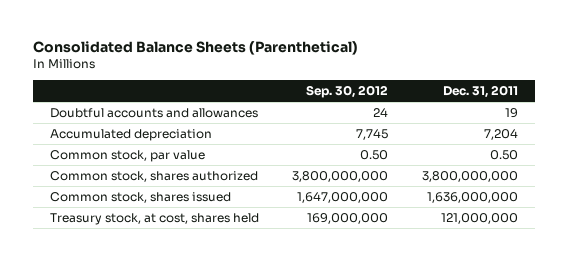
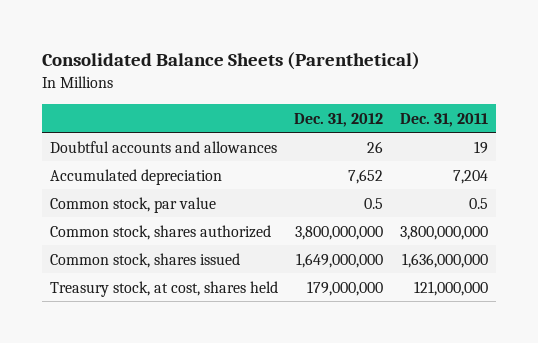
[306,85,389,99] Sep. 30, 2012 -> none
none -> [294,112,384,127] Dec. 31, 2012
[489,149,518,160] 0.50 -> [469,197,489,209] 0.5

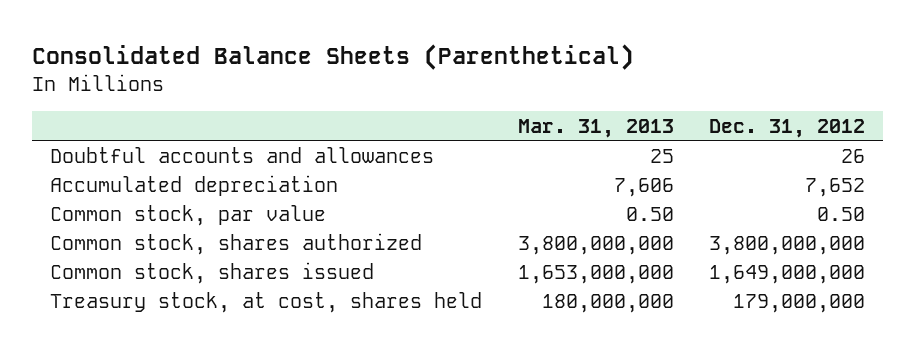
[400,112,489,127] Dec. 31, 2011 -> none
none -> [517,118,674,138] Mar. 31, 2013
[364,197,384,209] 0.5 -> [817,206,866,221] 0.50

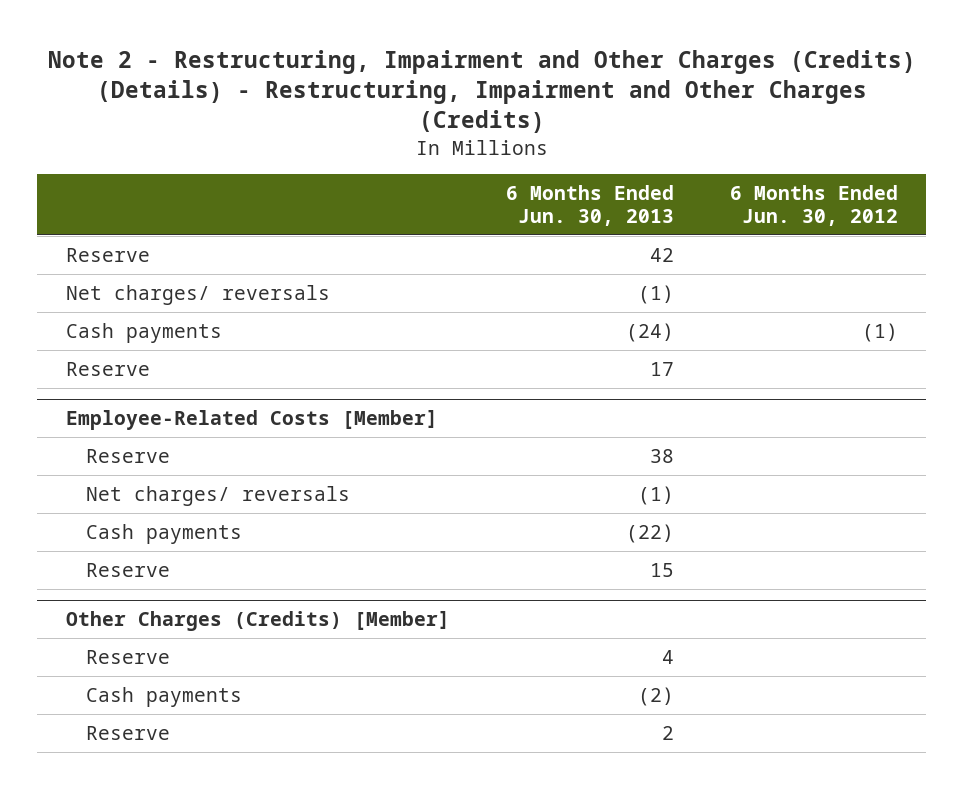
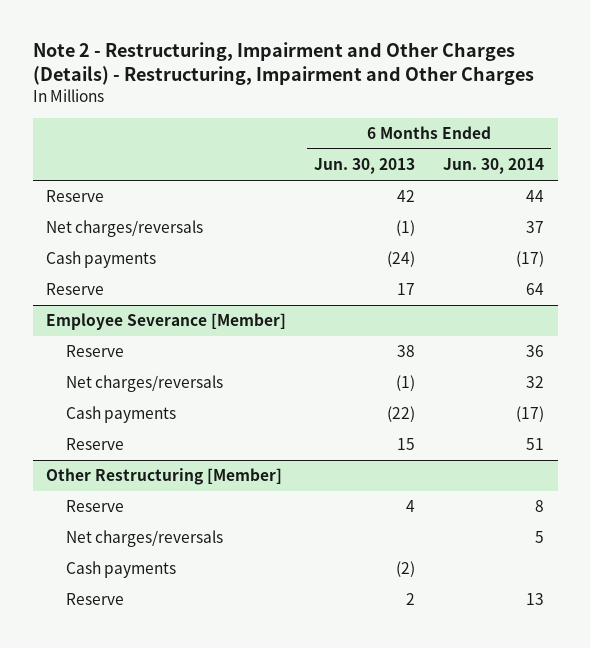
[47,49,916,134] Note 2 - Restructuring, Impairment and Other Charges (Credits) (Details) - Restructuring, Impairment and Other Charges (Credits) -> [32,41,534,86] Note 2 - Restructuring, Impairment and Other Charges (Details) - Restructuring, Impairment and Other Charges
[730,184,899,227] 6 Months Ended Jun. 30, 2012 -> none
none -> [442,158,544,175] Jun. 30, 2014
[65,284,330,305] Net charges/ reversals -> [46,220,204,238] Net charges/reversals
[65,410,438,431] Employee-Related Costs [Member] -> none
none -> [46,313,287,331] Employee Severance [Member]
[85,485,350,506] Net charges/ reversals -> [66,375,224,393] Net charges/reversals
[65,611,450,632] Other Charges (Credits) [Member] -> none
none -> [46,468,283,486] Other Restructuring [Member]
none -> [66,530,224,548] Net charges/reversals

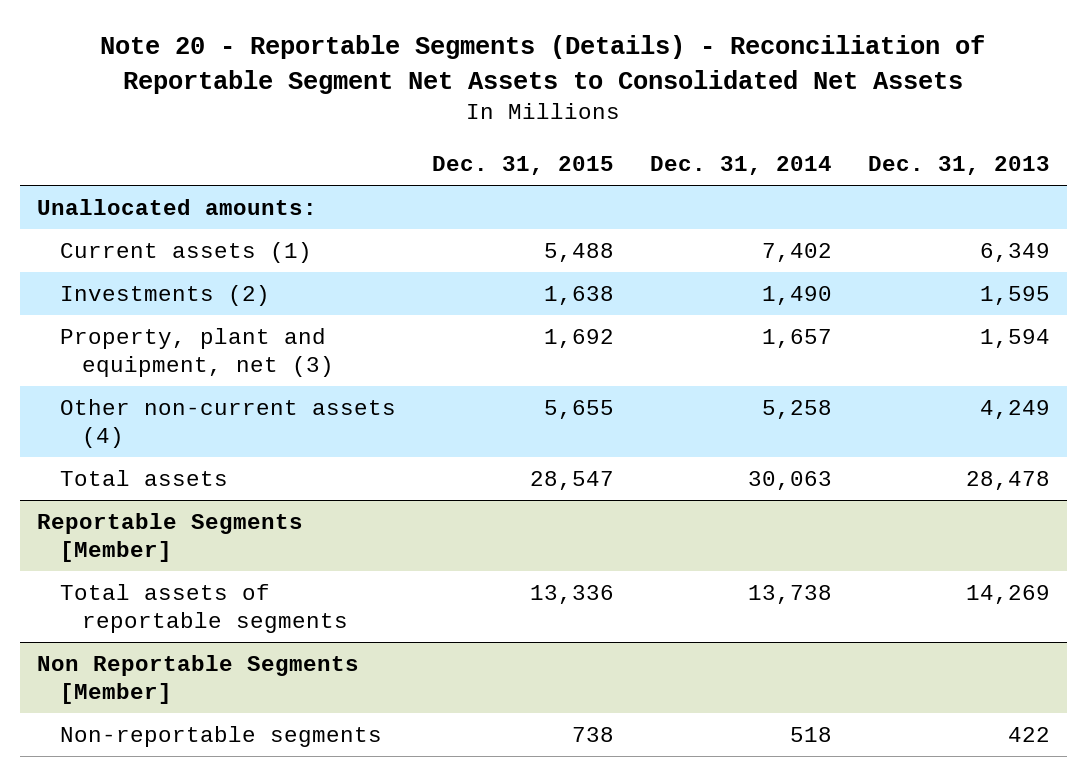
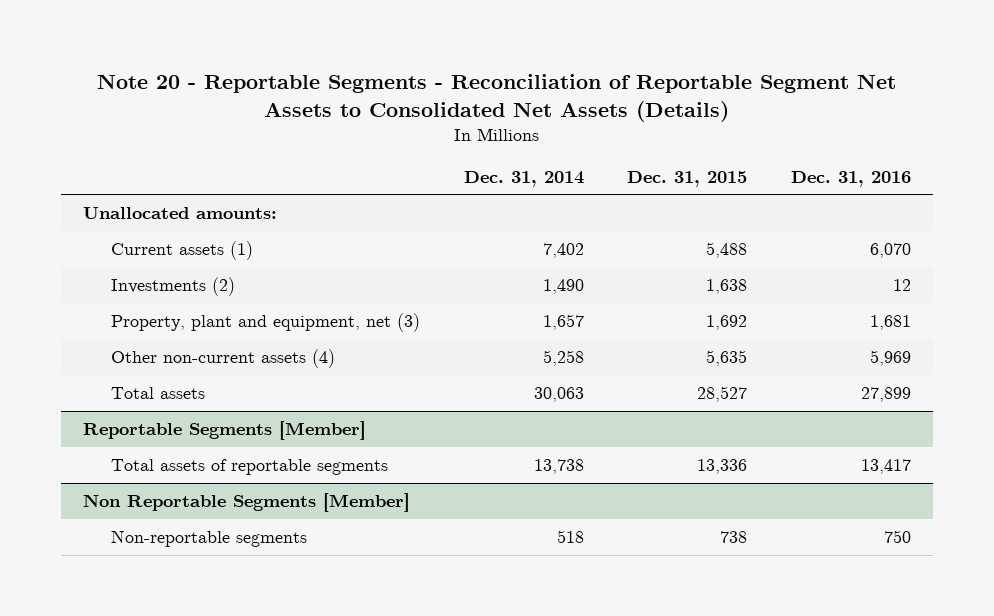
[100,35,986,95] Note 20 - Reportable Segments (Details) - Reconciliation of Reportable Segment Net Assets to Consolidated Net Assets -> [96,73,896,122] Note 20 - Reportable Segments - Reconciliation of Reportable Segment Net Assets to Consolidated Net Assets (Details)
[867,155,1050,175] Dec. 31, 2013 -> none
none -> [790,170,911,187] Dec. 31, 2016
[543,400,614,420] 5,655 -> [706,350,748,367] 5,635
[529,471,614,491] 28,547 -> [697,386,748,403] 28,527

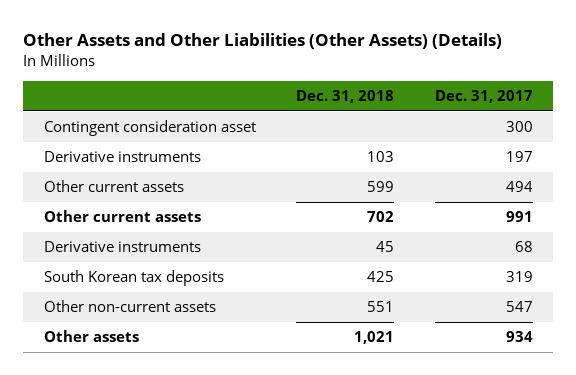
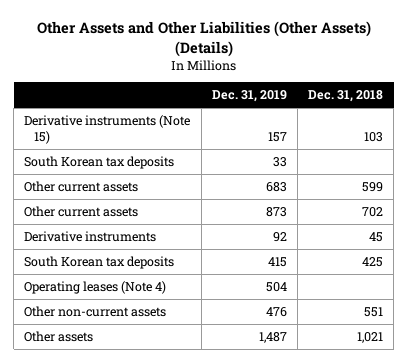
[434,89,533,103] Dec. 31, 2017 -> none
none -> [211,90,287,103] Dec. 31, 2019
[43,120,256,137] Contingent consideration asset -> none
[43,151,201,163] Derivative instruments -> [24,115,191,145] Derivative instruments (Note 15)
none -> [24,156,175,170] South Korean tax deposits
none -> [24,281,167,295] Operating leases (Note 4)

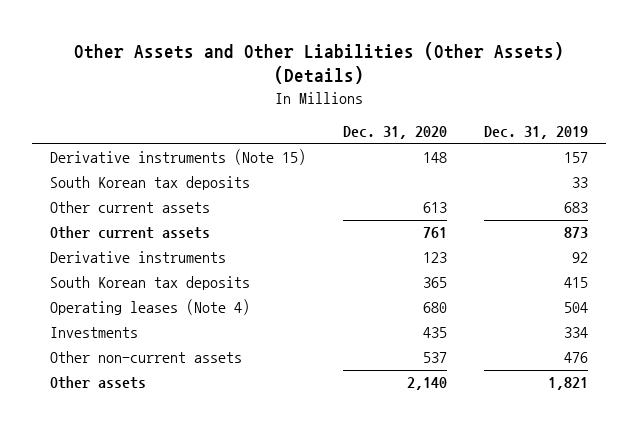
[308,90,384,103] Dec. 31, 2018 -> none
none -> [343,126,448,140] Dec. 31, 2020
none -> [50,327,139,339] Investments
[258,332,287,344] 1,487 -> [548,377,589,391] 1,821

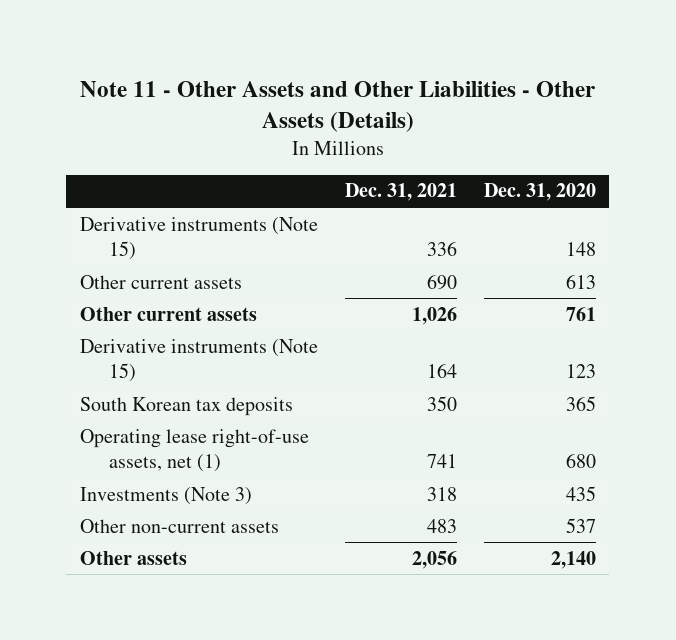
[74,41,565,85] Other Assets and Other Liabilities (Other Assets) (Details) -> [79,81,595,132] Note 11 - Other Assets and Other Liabilities - Other Assets (Details)
[484,126,589,140] Dec. 31, 2019 -> none
none -> [344,183,457,202] Dec. 31, 2021
[50,176,251,191] South Korean tax deposits -> none
[50,251,227,264] Derivative instruments -> [79,338,318,383] Derivative instruments (Note 15)
[50,299,251,316] Operating leases (Note 4) -> [79,428,309,473] Operating lease right-of-use assets, net (1)
[50,327,139,339] Investments -> [79,486,252,505] Investments (Note 3)

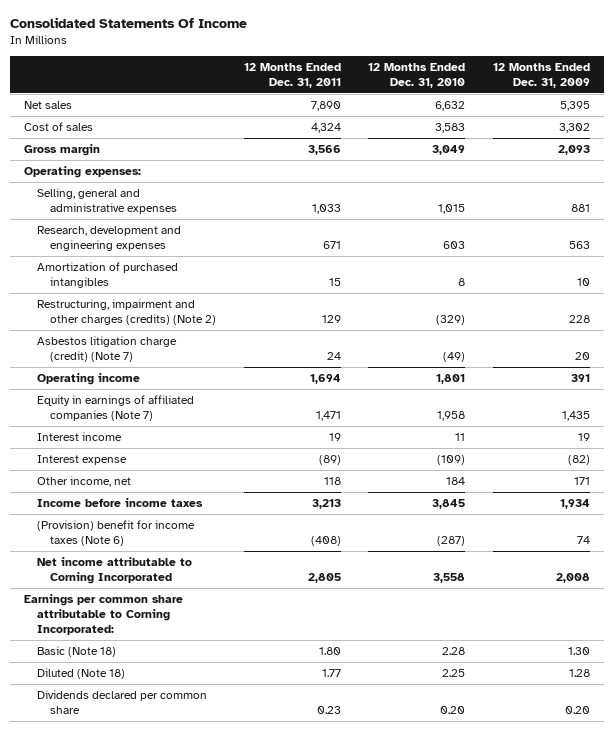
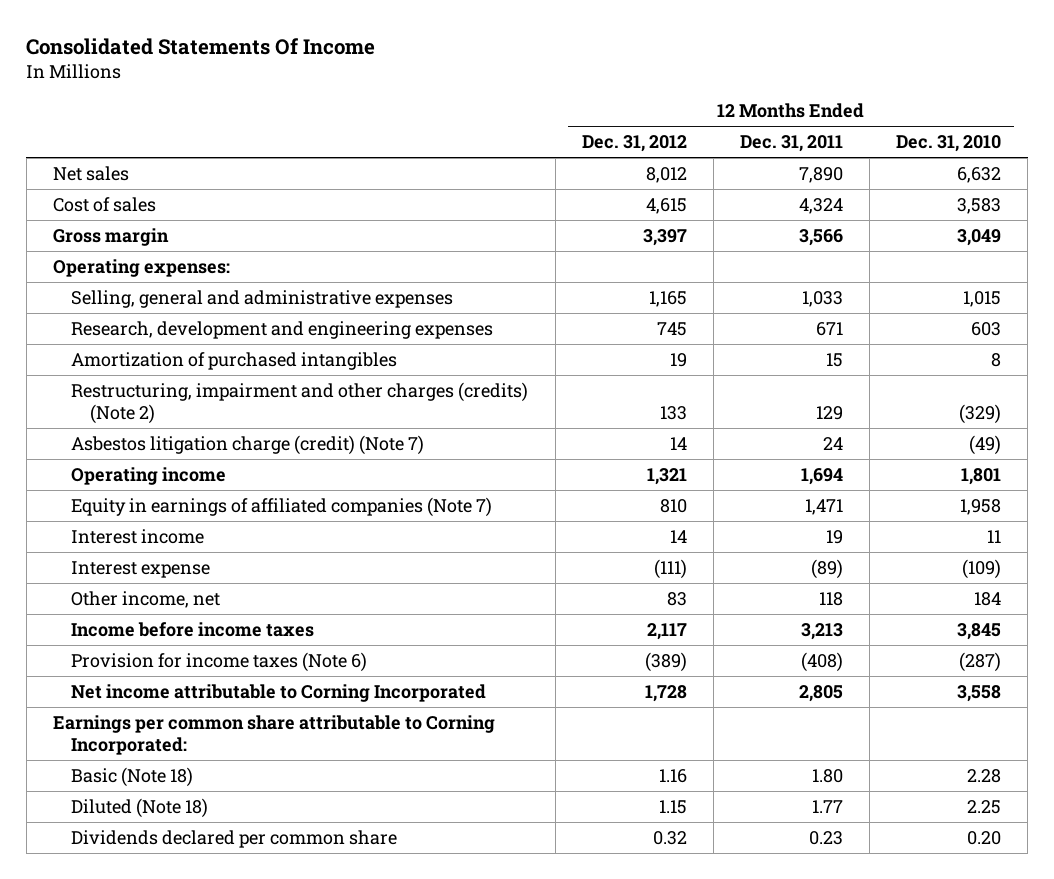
[493,62,591,88] 12 Months Ended Dec. 31, 2009 -> none
none -> [581,134,687,152] Dec. 31, 2012
[36,519,195,547] (Provision) benefit for income taxes (Note 6) -> [71,651,368,672] Provision for income taxes (Note 6)

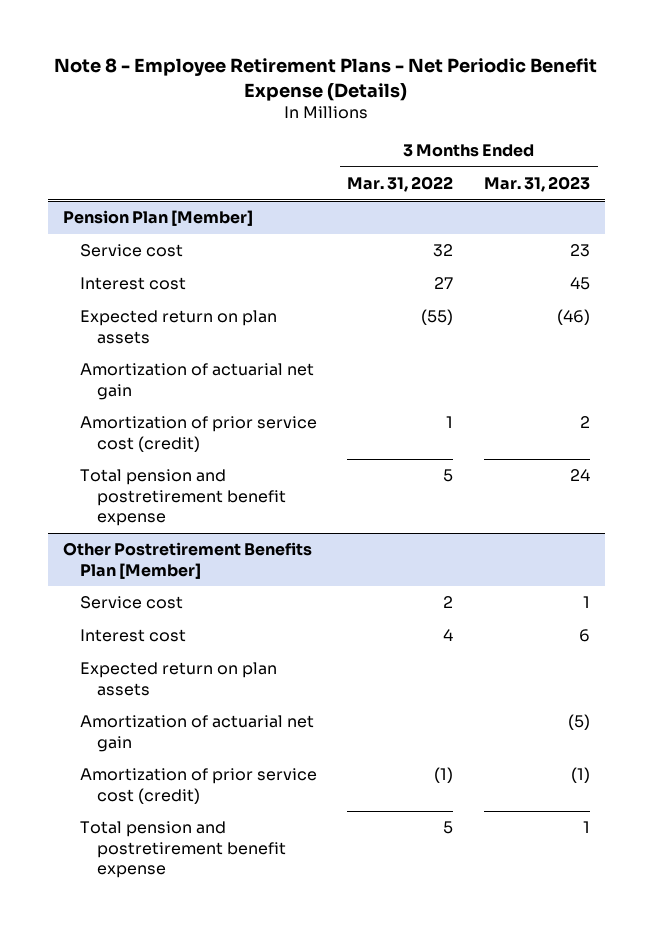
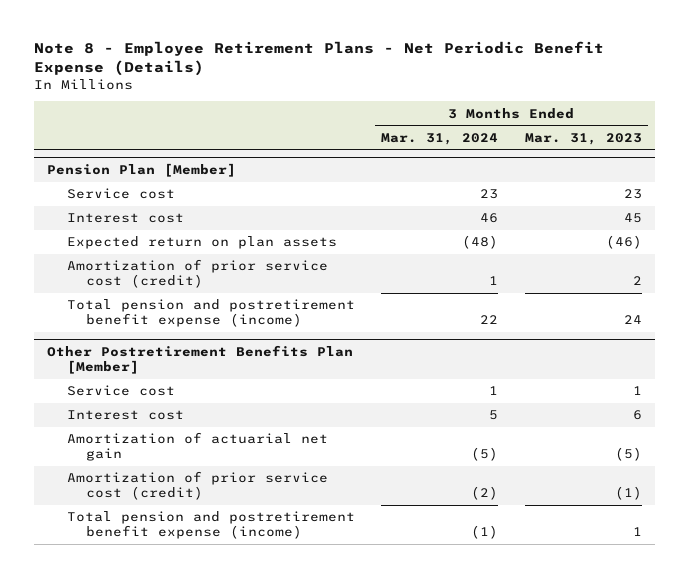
[347,176,454,193] Mar. 31, 2022 -> none
none -> [381,132,499,145] Mar. 31, 2024
[79,363,314,400] Amortization of actuarial net gain -> none
[79,469,287,526] Total pension and postretirement benefit expense -> [66,299,355,328] Total pension and postretirement benefit expense (income)
[79,662,277,696] Expected return on plan assets -> none
[79,821,287,878] Total pension and postretirement benefit expense -> [66,511,355,540] Total pension and postretirement benefit expense (income)

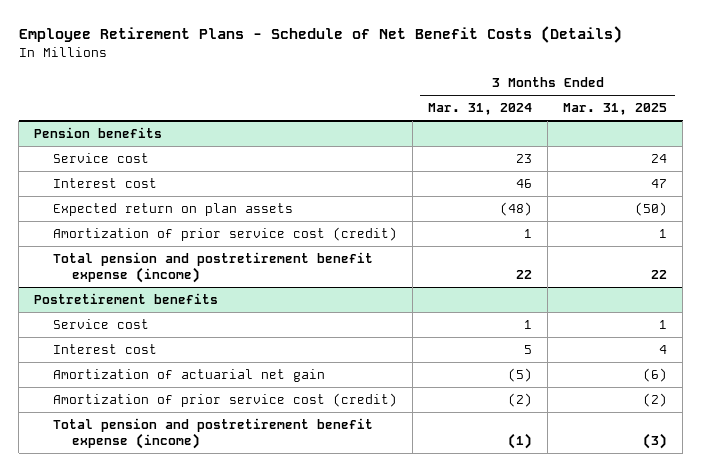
[34,41,605,77] Note 8 - Employee Retirement Plans - Net Periodic Benefit Expense (Details) -> [18,26,622,44] Employee Retirement Plans - Schedule of Net Benefit Costs (Details)
[524,132,642,145] Mar. 31, 2023 -> none
none -> [563,103,668,116] Mar. 31, 2025
[47,162,237,177] Pension Plan [Member] -> [34,127,163,139] Pension benefits
[47,344,354,374] Other Postretirement Benefits Plan [Member] -> [34,293,219,305] Postretirement benefits

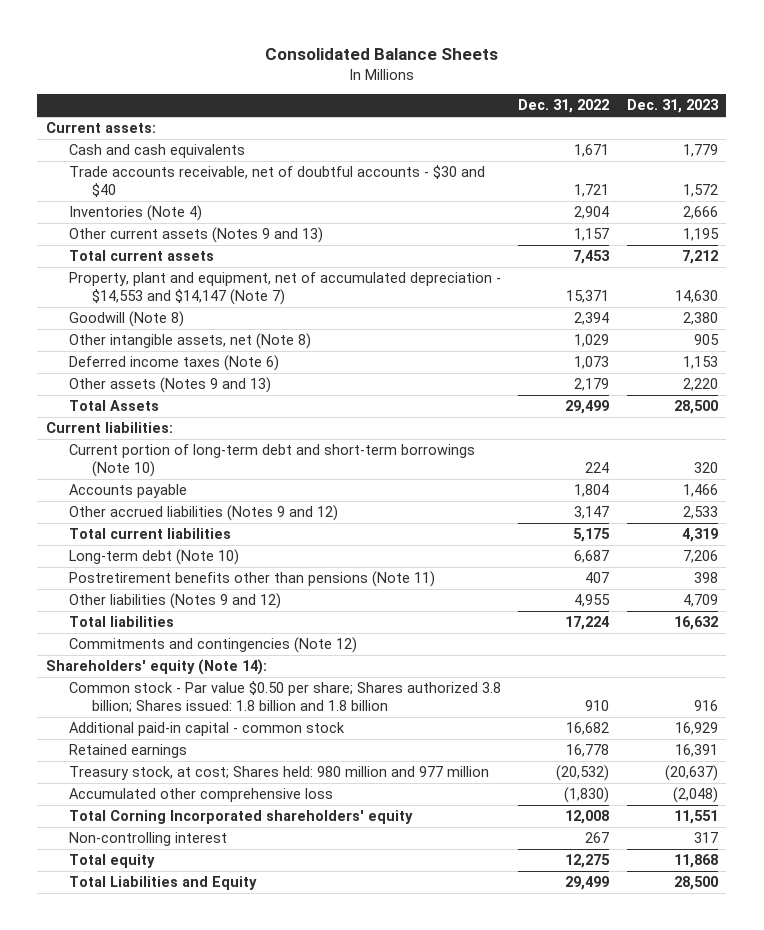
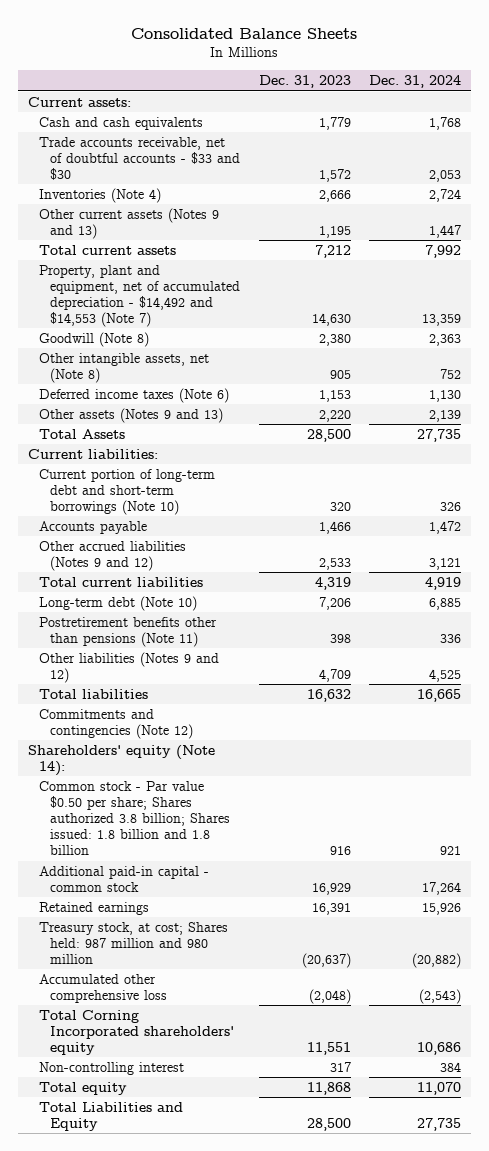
[518,99,610,114] Dec. 31, 2022 -> none
none -> [369,75,462,89] Dec. 31, 2024
[68,164,485,198] Trade accounts receivable, net of doubtful accounts - $30 and $40 -> [38,136,241,180] Trade accounts receivable, net of doubtful accounts - $33 and $30
[68,271,501,306] Property, plant and equipment, net of accumulated depreciation - $14,553 and $14,147 (Note 7) -> [38,264,241,327] Property, plant and equipment, net of accumulated depreciation - $14,492 and $14,553 (Note 7)
[68,765,489,780] Treasury stock, at cost; Shares held: 980 million and 977 million -> [38,921,228,964] Treasury stock, at cost; Shares held: 987 million and 980 million

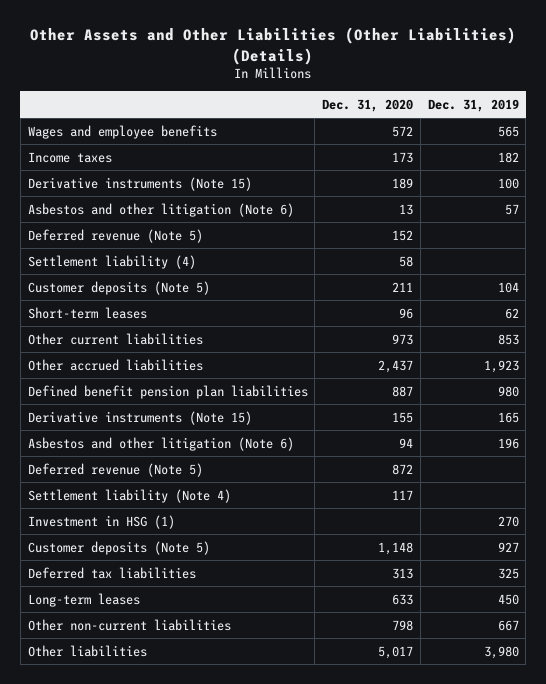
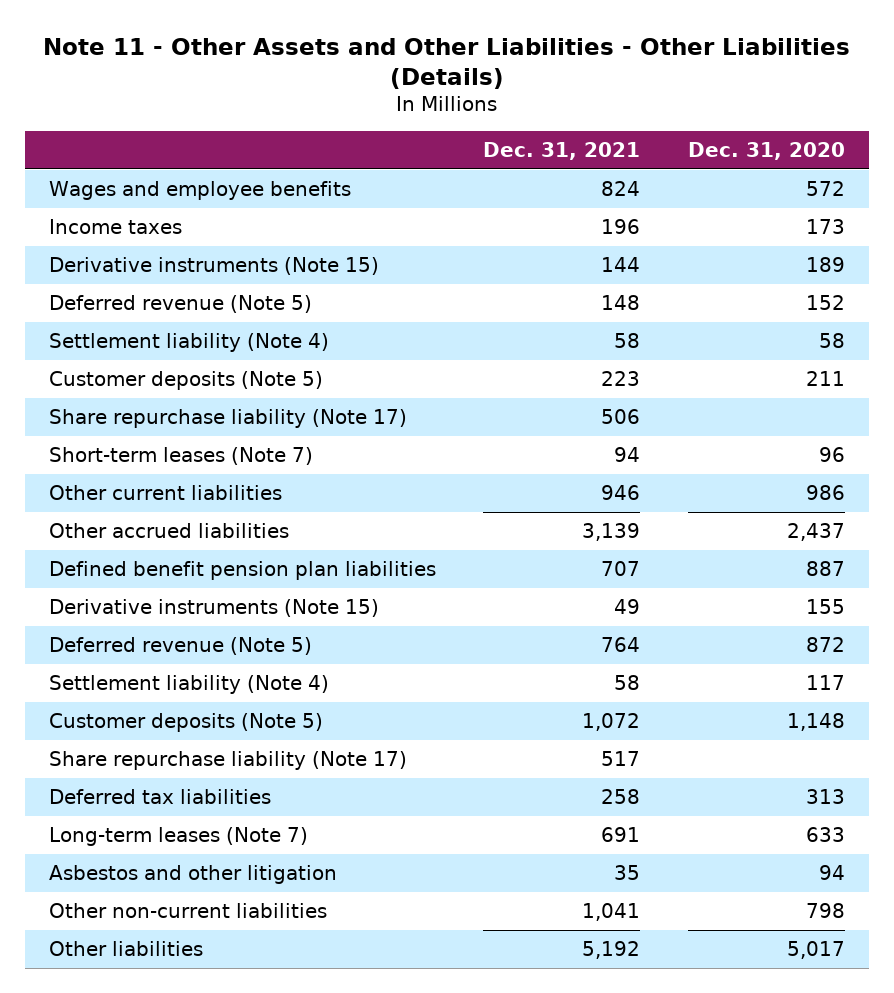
[30,27,517,65] Other Assets and Other Liabilities (Other Liabilities) (Details) -> [42,38,850,90] Note 11 - Other Assets and Other Liabilities - Other Liabilities (Details)
[427,98,519,112] Dec. 31, 2019 -> none
none -> [483,141,641,160] Dec. 31, 2021
[27,202,294,217] Asbestos and other litigation (Note 6) -> none
[27,254,196,269] Settlement liability (4) -> [48,333,329,353] Settlement liability (Note 4)
none -> [48,409,407,429] Share repurchase liability (Note 17)
[27,306,147,319] Short-term leases -> [48,447,313,466] Short-term leases (Note 7)
[392,333,414,345] 973 -> [806,485,846,501] 986
[27,436,294,451] Asbestos and other litigation (Note 6) -> none
[27,514,175,529] Investment in HSG (1) -> none
none -> [48,751,407,771] Share repurchase liability (Note 17)
[27,592,140,607] Long-term leases -> [48,827,308,847] Long-term leases (Note 7)
none -> [48,865,337,885] Asbestos and other litigation

